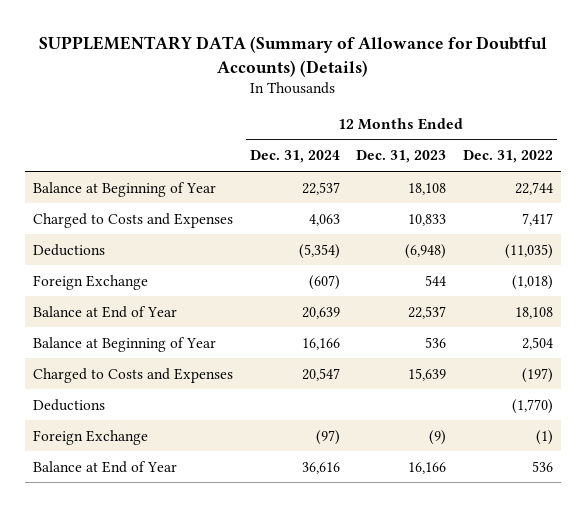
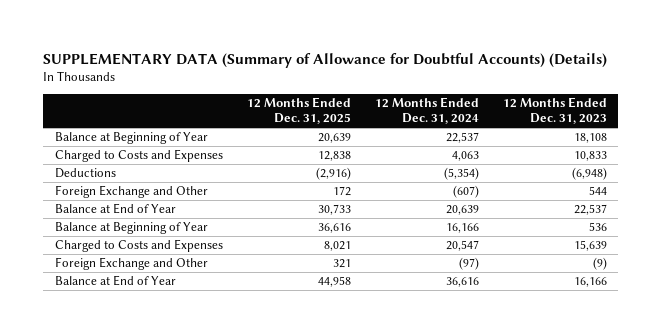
[462,150,553,164] Dec. 31, 2022 -> none
none -> [247,97,352,125] 12 Months Ended Dec. 31, 2025
[33,274,149,290] Foreign Exchange -> [55,185,209,199] Foreign Exchange and Other
[33,398,106,411] Deductions -> none
[33,429,149,445] Foreign Exchange -> [55,257,209,271] Foreign Exchange and Other

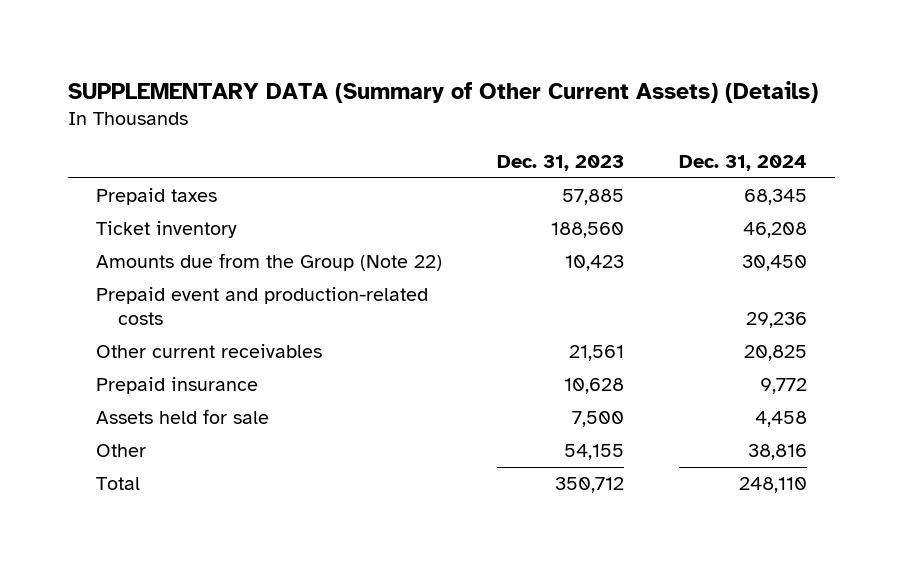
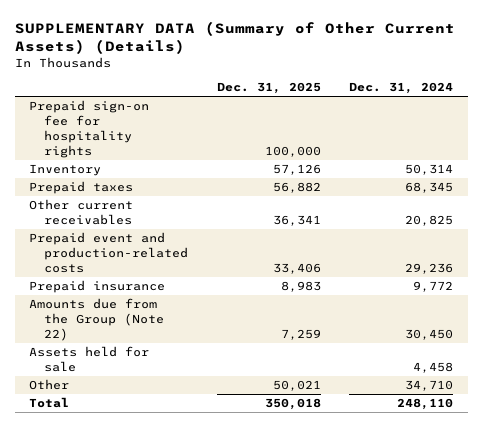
[496,155,624,172] Dec. 31, 2023 -> none
none -> [216,82,321,95] Dec. 31, 2025
none -> [29,100,150,158] Prepaid sign-on fee for hospitality rights
none -> [29,164,102,177] Inventory
[95,221,237,239] Ticket inventory -> none
[95,287,428,326] Prepaid event and production-related costs -> [29,232,188,273] Prepaid event and production-related costs
[95,253,442,272] Amounts due from the Group (Note 22) -> [29,298,164,341] Amounts due from the Group (Note 22)
[748,444,808,461] 38,816 -> [405,380,454,392] 34,710

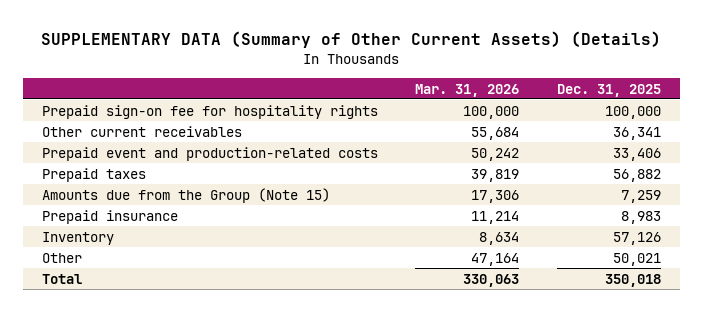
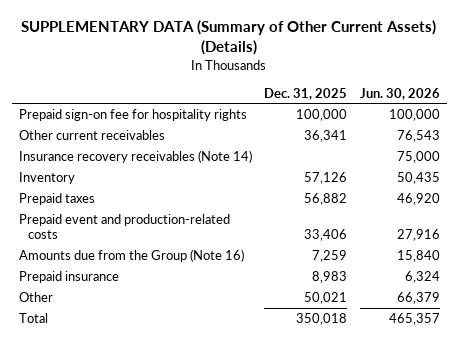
[415,83,520,97] Mar. 31, 2026 -> none
none -> [360,87,441,100] Jun. 30, 2026
none -> [18,150,252,164] Insurance recovery receivables (Note 14)
[41,231,114,245] Inventory -> [18,172,75,185] Inventory
[41,146,378,161] Prepaid event and production-related costs -> [18,214,230,240] Prepaid event and production-related costs
[41,187,330,203] Amounts due from the Group (Note 15) -> [18,249,244,263] Amounts due from the Group (Note 16)

